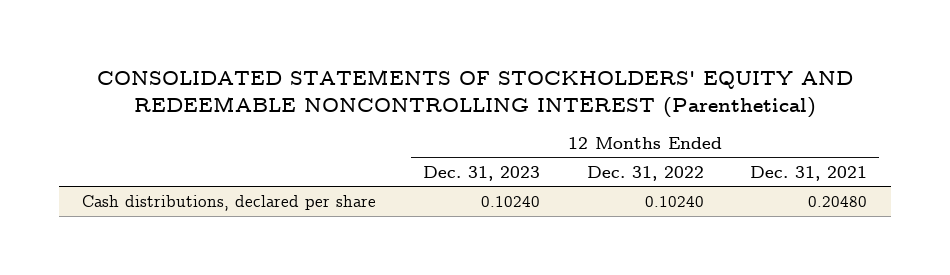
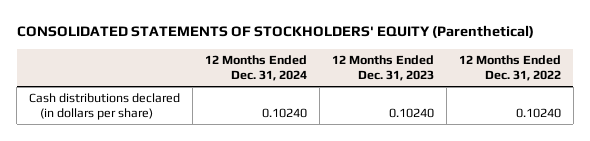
[96,69,853,118] CONSOLIDATED STATEMENTS OF STOCKHOLDERS' EQUITY AND REDEEMABLE NONCONTROLLING INTEREST (Parenthetical) -> [16,25,534,39] CONSOLIDATED STATEMENTS OF STOCKHOLDERS' EQUITY (Parenthetical)
[750,165,868,181] Dec. 31, 2021 -> none
none -> [204,54,307,82] 12 Months Ended Dec. 31, 2024
[82,195,377,212] Cash distributions, declared per share -> [29,93,181,121] Cash distributions declared (in dollars per share)

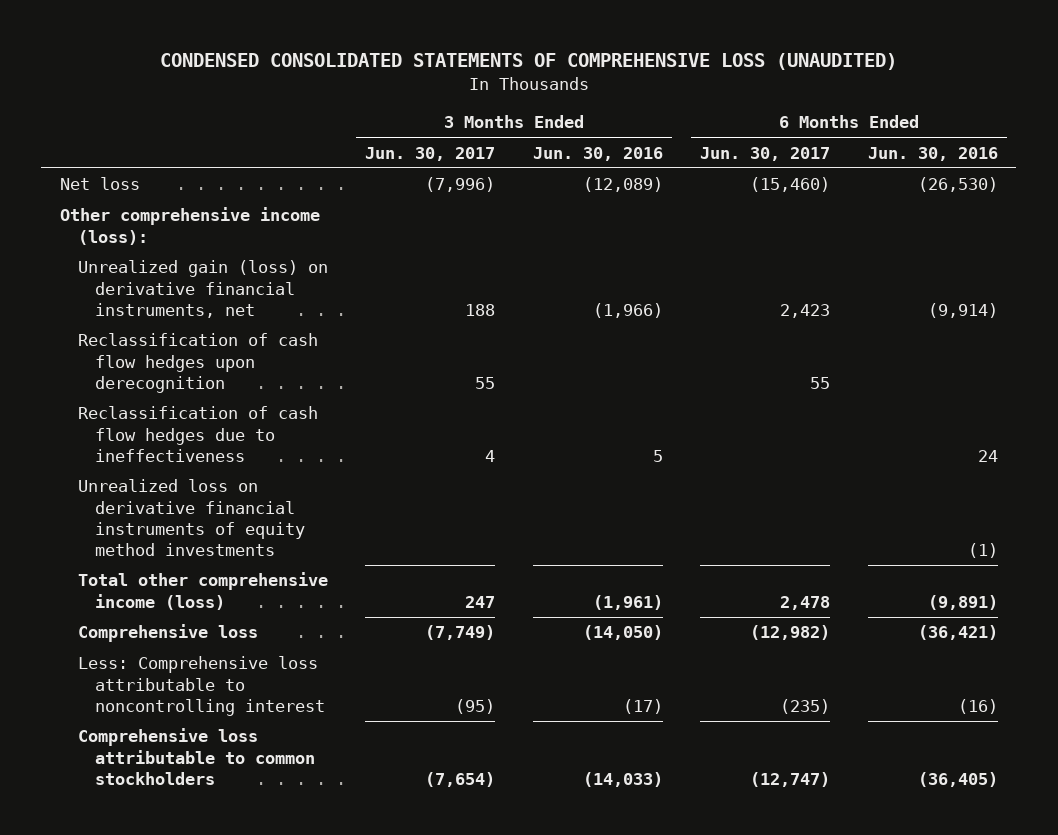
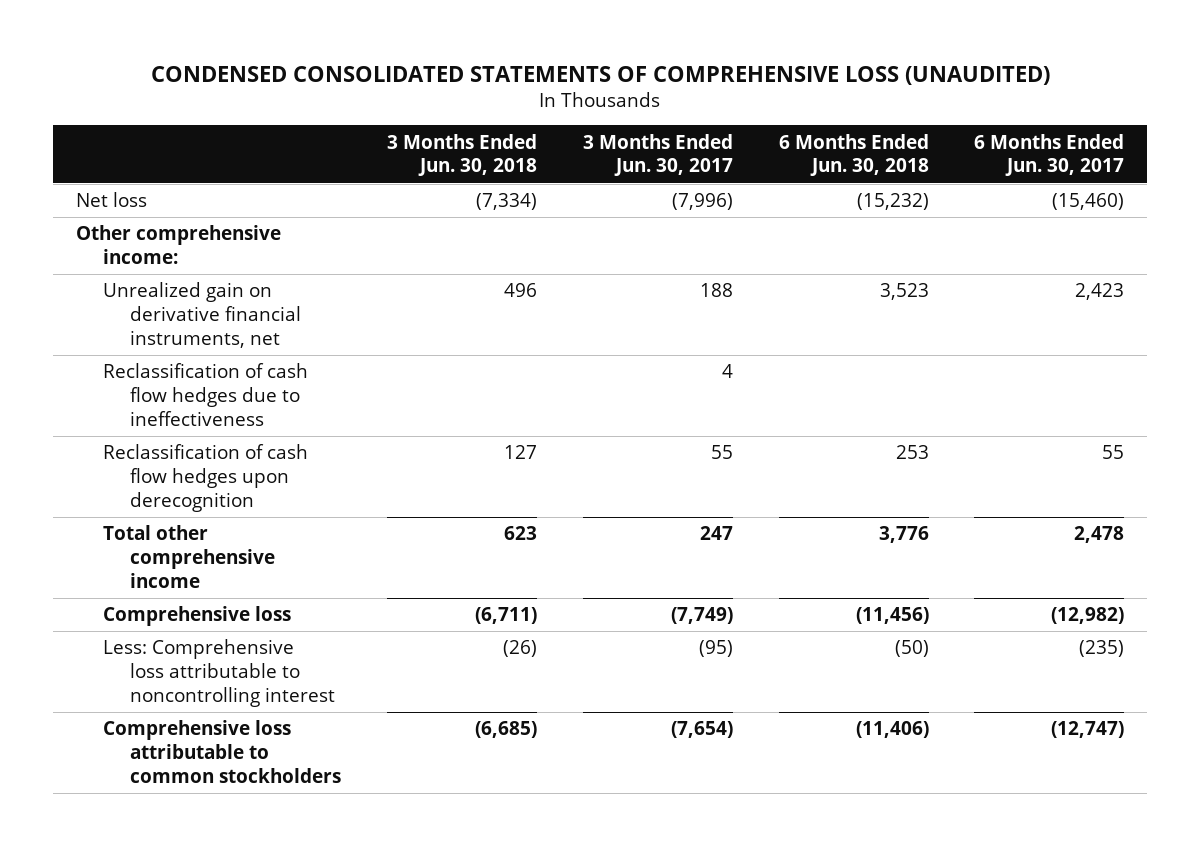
[532,146,663,161] Jun. 30, 2016 -> none
[867,146,998,161] Jun. 30, 2016 -> none
none -> [386,133,537,177] 3 Months Ended Jun. 30, 2018
none -> [778,133,929,177] 6 Months Ended Jun. 30, 2018
[60,207,321,245] Other comprehensive income (loss): -> [75,225,281,265] Other comprehensive income:
[77,260,328,318] Unrealized gain (loss) on derivative financial instruments, net -> [102,282,301,349] Unrealized gain on derivative financial instruments, net
[77,479,306,556] Unrealized loss on derivative financial instruments of equity method investments -> none
[77,333,318,393] Reclassification of cash flow hedges upon derecognition -> [102,444,308,513] Reclassification of cash flow hedges upon derecognition
[77,572,328,610] Total other comprehensive income (loss) -> [102,525,275,589] Total other comprehensive income

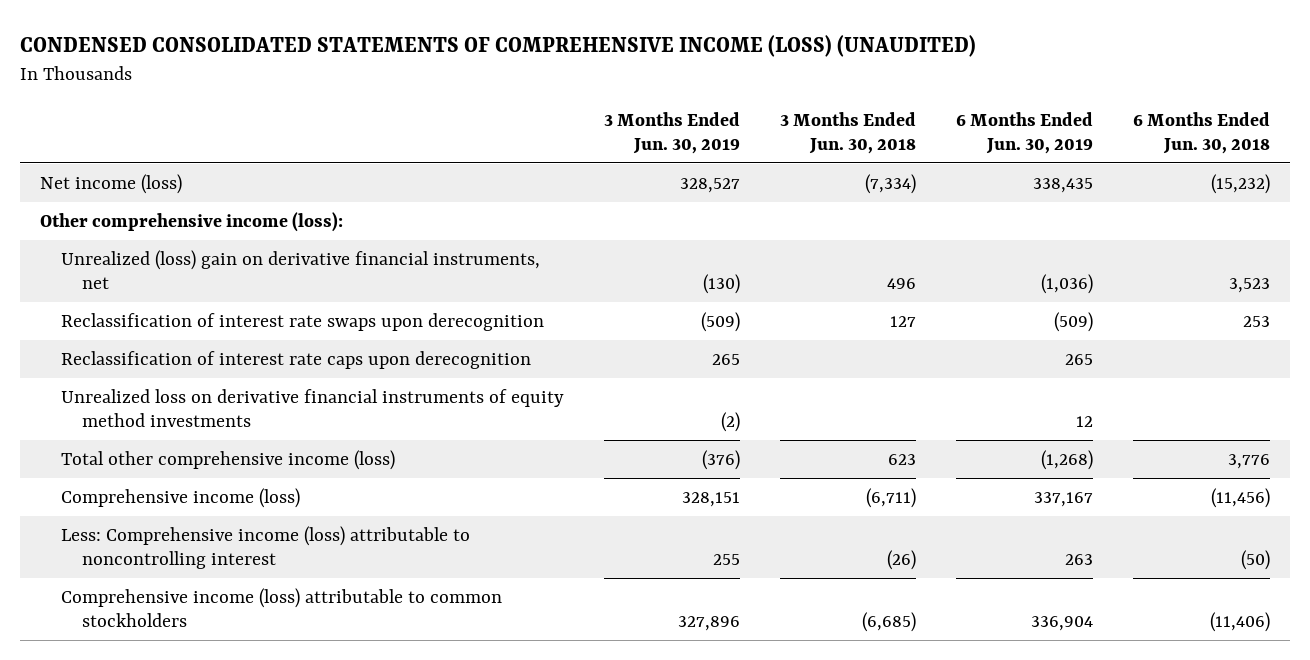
[151,65,1051,85] CONDENSED CONSOLIDATED STATEMENTS OF COMPREHENSIVE LOSS (UNAUDITED) -> [20,35,977,58] CONDENSED CONSOLIDATED STATEMENTS OF COMPREHENSIVE INCOME (LOSS) (UNAUDITED)
[582,133,733,177] 3 Months Ended Jun. 30, 2017 -> none
[974,133,1125,177] 6 Months Ended Jun. 30, 2017 -> none
none -> [604,111,741,154] 3 Months Ended Jun. 30, 2019
none -> [955,111,1093,154] 6 Months Ended Jun. 30, 2019
[102,363,308,427] Reclassification of cash flow hedges due to ineffectiveness -> none
[75,192,147,208] Net loss -> [40,173,183,194] Net income (loss)
[75,225,281,265] Other comprehensive income: -> [40,211,344,232] Other comprehensive income (loss):
[102,282,301,349] Unrealized gain on derivative financial instruments, net -> [61,249,541,289] Unrealized (loss) gain on derivative financial instruments, net
[102,444,308,513] Reclassification of cash flow hedges upon derecognition -> [61,312,545,331] Reclassification of interest rate swaps upon derecognition
none -> [61,350,532,369] Reclassification of interest rate caps upon derecognition
none -> [61,388,565,427] Unrealized loss on derivative financial instruments of equity method investments
[102,525,275,589] Total other comprehensive income -> [61,449,396,470] Total other comprehensive income (loss)
[102,606,291,627] Comprehensive loss -> [61,487,301,508] Comprehensive income (loss)
[102,639,335,708] Less: Comprehensive loss attributable to noncontrolling interest -> [61,525,471,569] Less: Comprehensive income (loss) attributable to noncontrolling interest
[102,720,341,784] Comprehensive loss attributable to common stockholders -> [61,587,503,627] Comprehensive income (loss) attributable to common stockholders

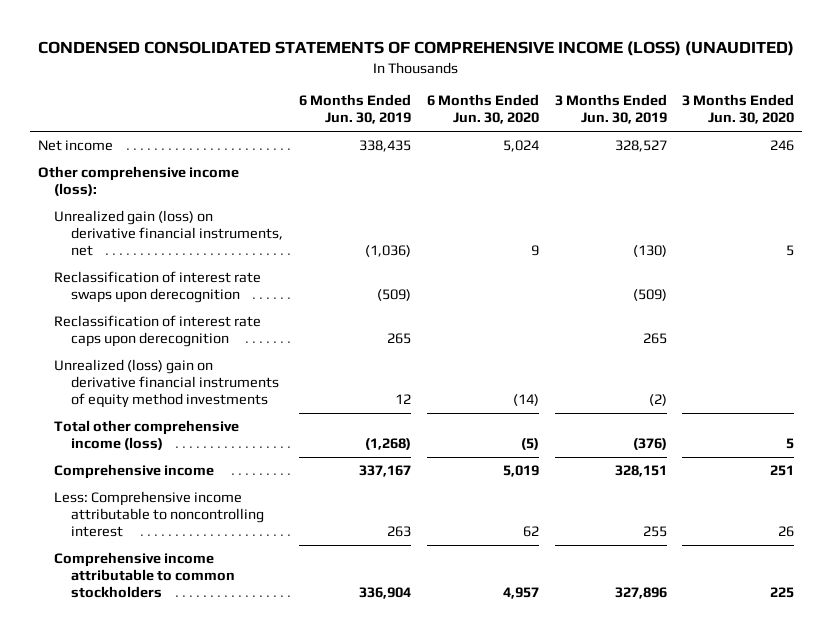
[779,111,916,154] 3 Months Ended Jun. 30, 2018 -> none
[1132,111,1270,154] 6 Months Ended Jun. 30, 2018 -> none
none -> [426,94,539,125] 6 Months Ended Jun. 30, 2020
none -> [682,94,795,125] 3 Months Ended Jun. 30, 2020
[40,173,183,194] Net income (loss) -> [38,140,114,152] Net income
[61,249,541,289] Unrealized (loss) gain on derivative financial instruments, net -> [54,210,283,257] Unrealized gain (loss) on derivative financial instruments, net
[61,388,565,427] Unrealized loss on derivative financial instruments of equity method investments -> [54,359,279,409] Unrealized (loss) gain on derivative financial instruments of equity method investments
[61,487,301,508] Comprehensive income (loss) -> [54,464,215,480] Comprehensive income
[61,525,471,569] Less: Comprehensive income (loss) attributable to noncontrolling interest -> [54,491,264,538] Less: Comprehensive income attributable to noncontrolling interest
[61,587,503,627] Comprehensive income (loss) attributable to common stockholders -> [54,552,235,599] Comprehensive income attributable to common stockholders

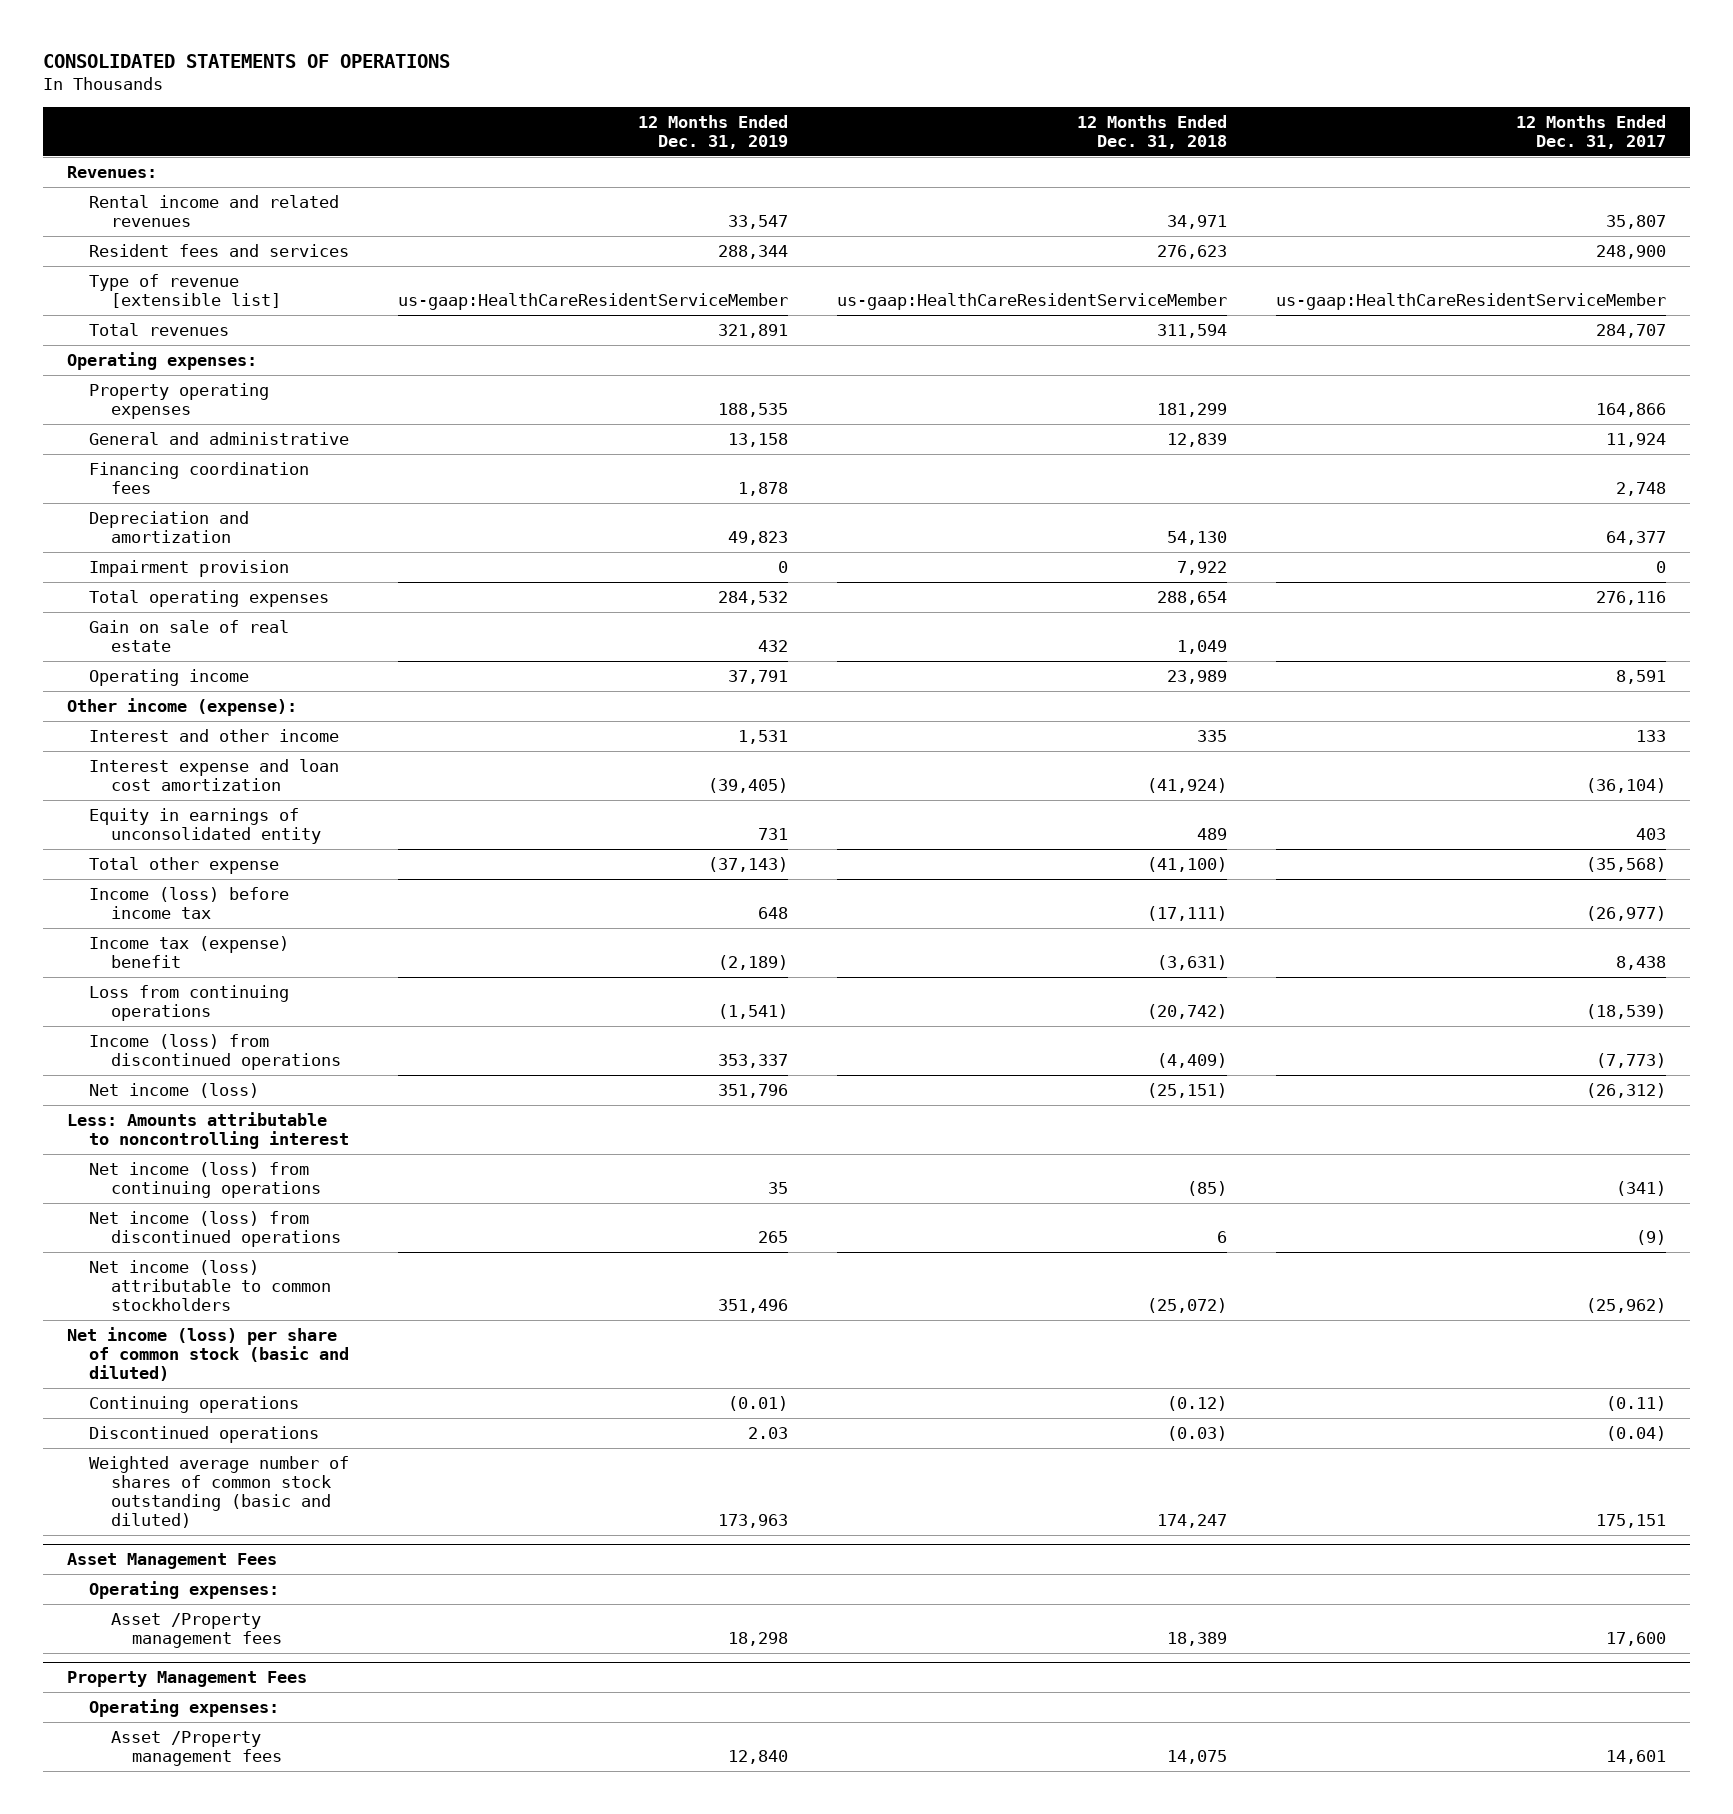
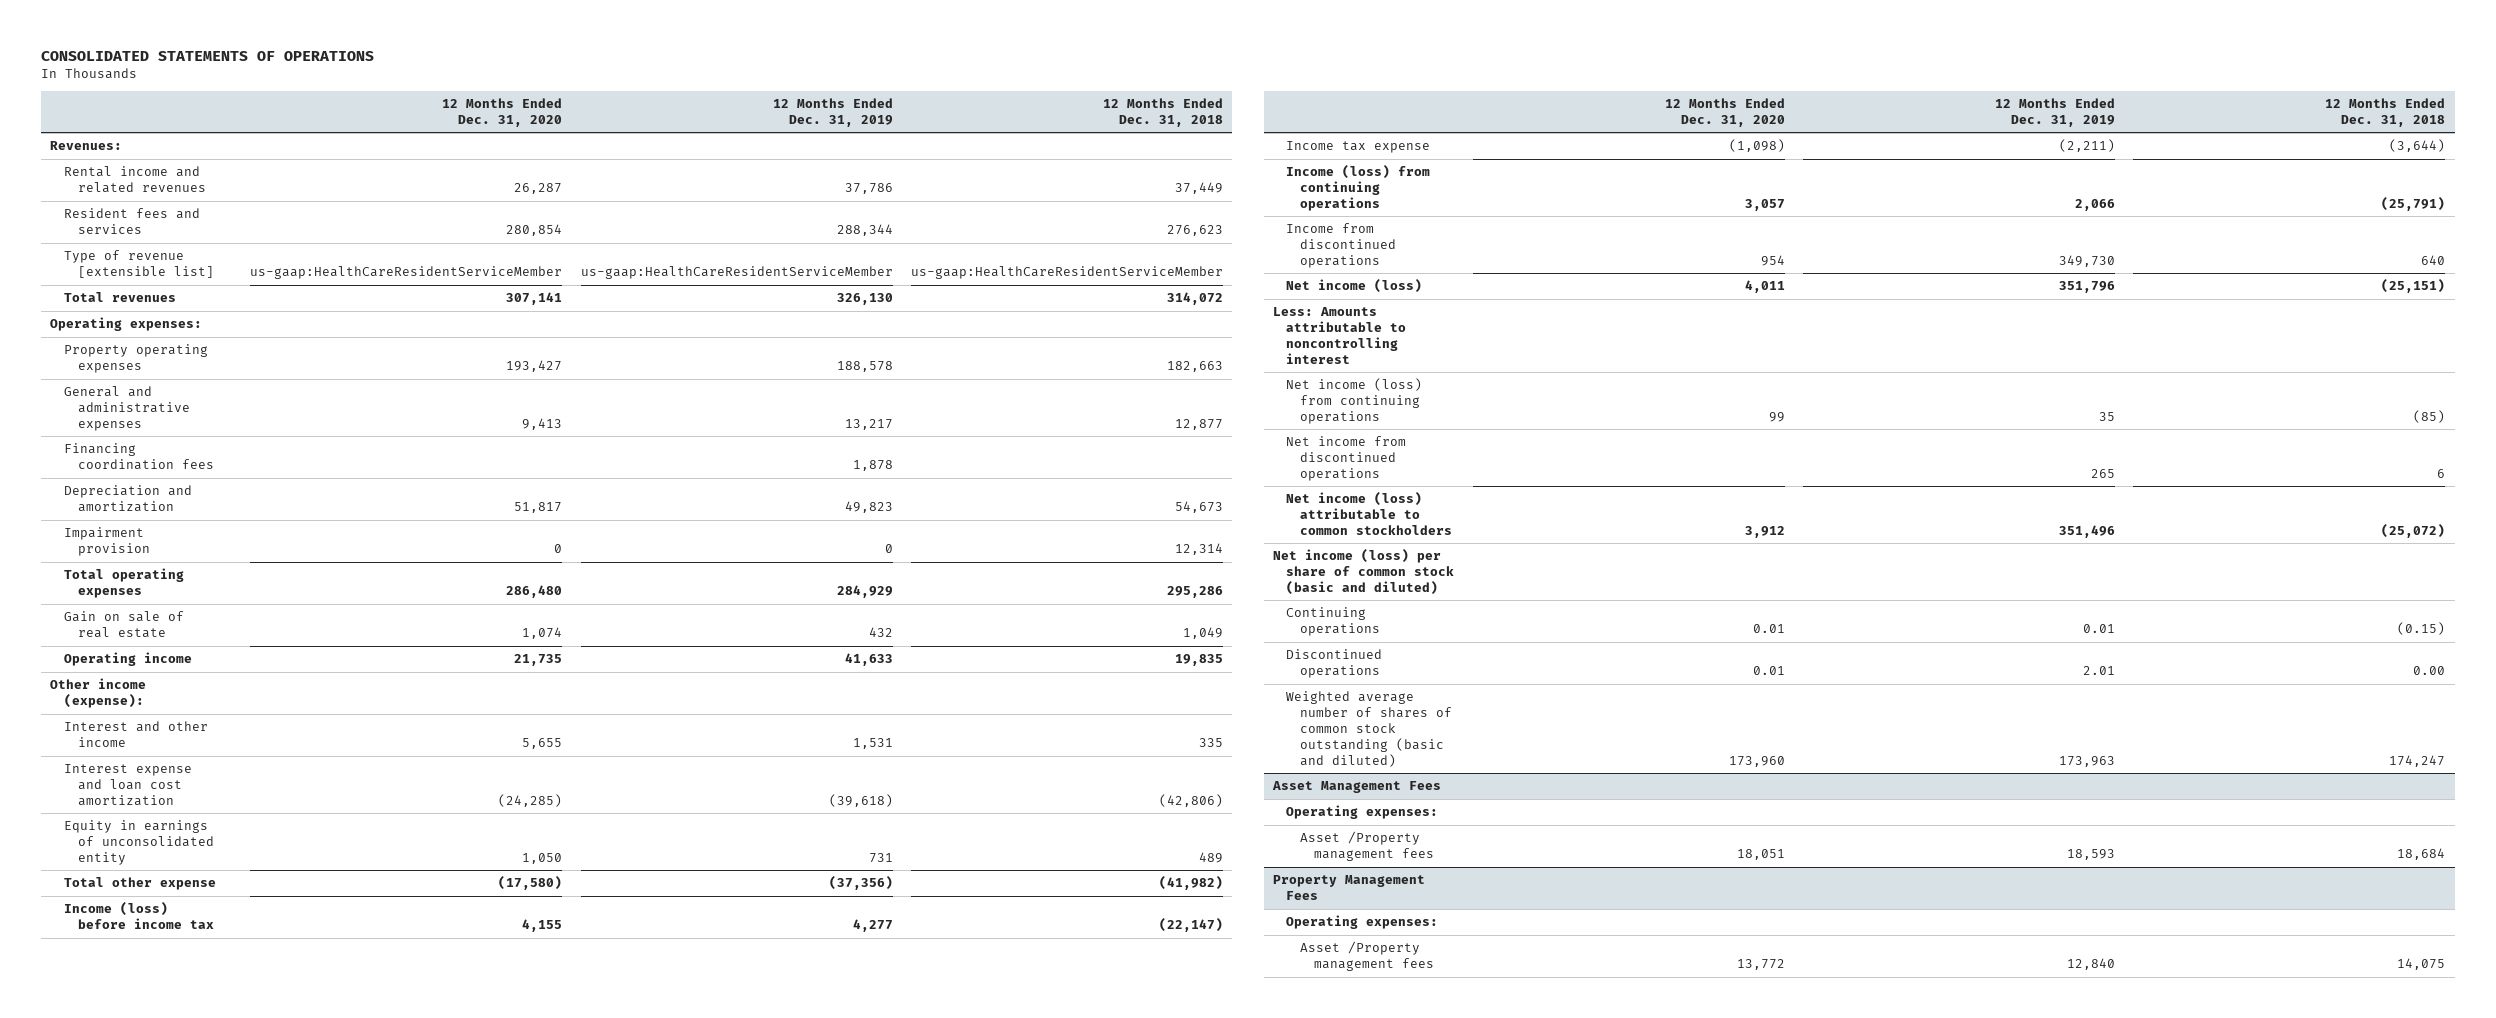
[1515,114,1666,149] 12 Months Ended Dec. 31, 2017 -> none
none -> [442,97,563,127] 12 Months Ended Dec. 31, 2020
[727,214,788,229] 33,547 -> [844,183,893,195] 37,786
[1166,214,1227,229] 34,971 -> [1174,182,1223,195] 37,449
[717,323,788,338] 321,891 -> [836,293,893,306] 326,130
[1156,323,1227,338] 311,594 -> [1166,292,1223,306] 314,072
[717,402,788,417] 188,535 -> [836,361,893,373] 188,578
[1156,402,1227,417] 181,299 -> [1166,361,1223,373] 182,663
[88,431,349,445] General and administrative -> [64,386,190,432] General and administrative expenses
[727,432,788,447] 13,158 -> [844,419,893,431] 13,217
[1166,432,1227,447] 12,839 -> [1174,419,1223,431] 12,877
[1166,530,1227,545] 54,130 -> [1174,501,1223,514] 54,673
[1176,560,1227,575] 7,922 -> [1174,543,1223,556] 12,314
[717,590,788,605] 284,532 -> [836,585,893,599] 284,929
[1156,590,1227,605] 288,654 -> [1166,586,1223,599] 295,286
[727,669,788,684] 37,791 -> [844,653,893,667] 41,633
[1166,669,1227,684] 23,989 -> [1174,654,1223,667] 19,835
[707,777,788,793] (39,405) -> [828,794,893,808] (39,618)
[1146,777,1227,793] (41,924) -> [1158,794,1223,808] (42,806)
[707,856,788,872] (37,143) -> [828,876,893,891] (37,356)
[1146,856,1227,872] (41,100) -> [1158,876,1223,891] (41,982)
[757,906,788,919] 648 -> [852,919,893,933] 4,277
[1146,905,1227,921] (17,111) -> [1158,918,1223,933] (22,147)
[88,935,289,968] Income tax (expense) benefit -> [1286,141,1431,154] Income tax expense
[717,954,788,970] (2,189) -> [2059,139,2116,153] (2,211)
[1156,954,1227,970] (3,631) -> [2389,139,2446,153] (3,644)
[88,984,289,1021] Loss from continuing operations -> [1286,165,1431,212] Income (loss) from continuing operations
[717,1003,788,1019] (1,541) -> [2075,199,2116,212] 2,066
[1146,1003,1227,1019] (20,742) -> [2381,197,2446,212] (25,791)
[88,1033,341,1070] Income (loss) from discontinued operations -> [1286,223,1397,269] Income from discontinued operations
[717,1053,788,1068] 353,337 -> [2059,255,2116,268] 349,730
[1156,1052,1227,1068] (4,409) -> [2421,255,2446,266] 640
[88,1210,341,1247] Net income (loss) from discontinued operations -> [1286,436,1407,482] Net income from discontinued operations
[727,1395,788,1411] (0.01) -> [2083,624,2116,634] 0.01
[1166,1395,1227,1411] (0.12) -> [2397,622,2446,636] (0.15)
[747,1426,788,1439] 2.03 -> [2083,666,2116,676] 2.01
[1166,1425,1227,1441] (0.03) -> [2413,666,2446,676] 0.00
[727,1631,788,1646] 18,298 -> [2067,849,2116,861] 18,593
[1166,1631,1227,1646] 18,389 -> [2397,848,2446,861] 18,684

